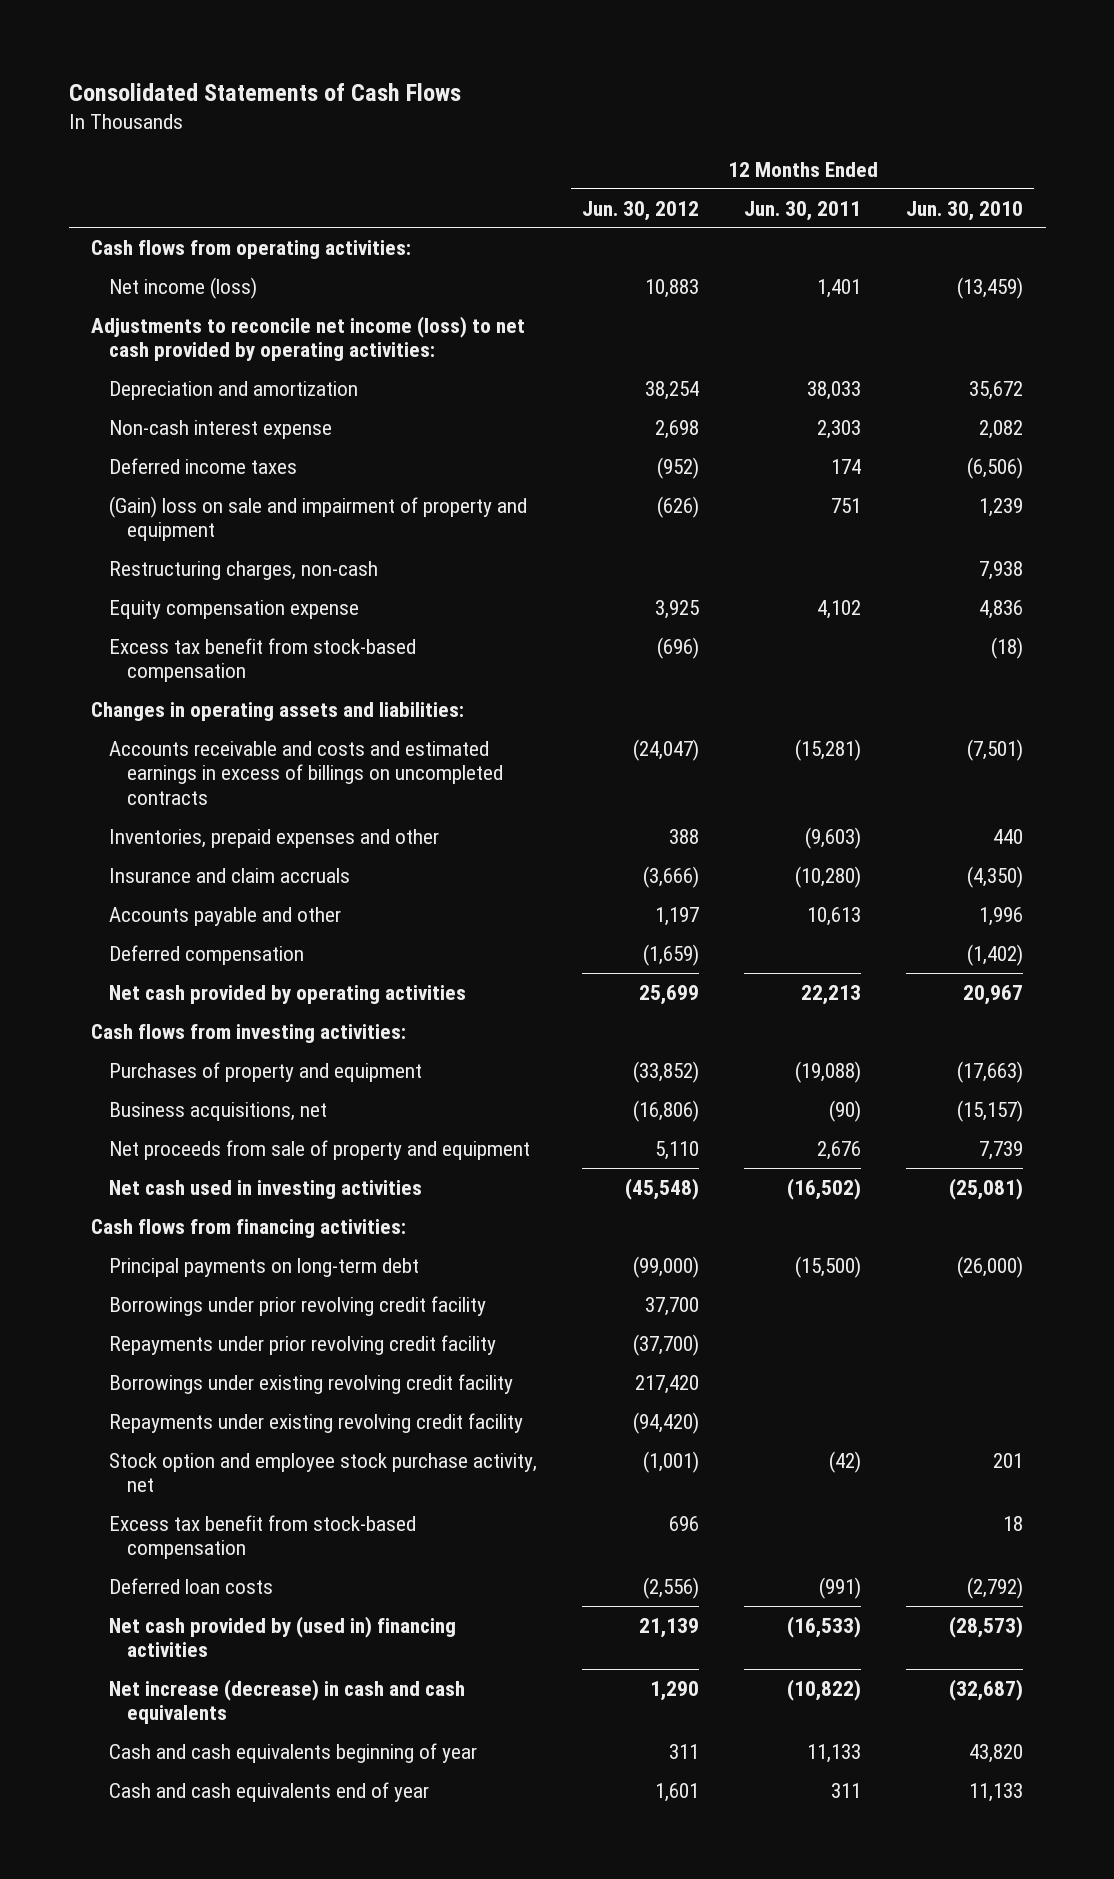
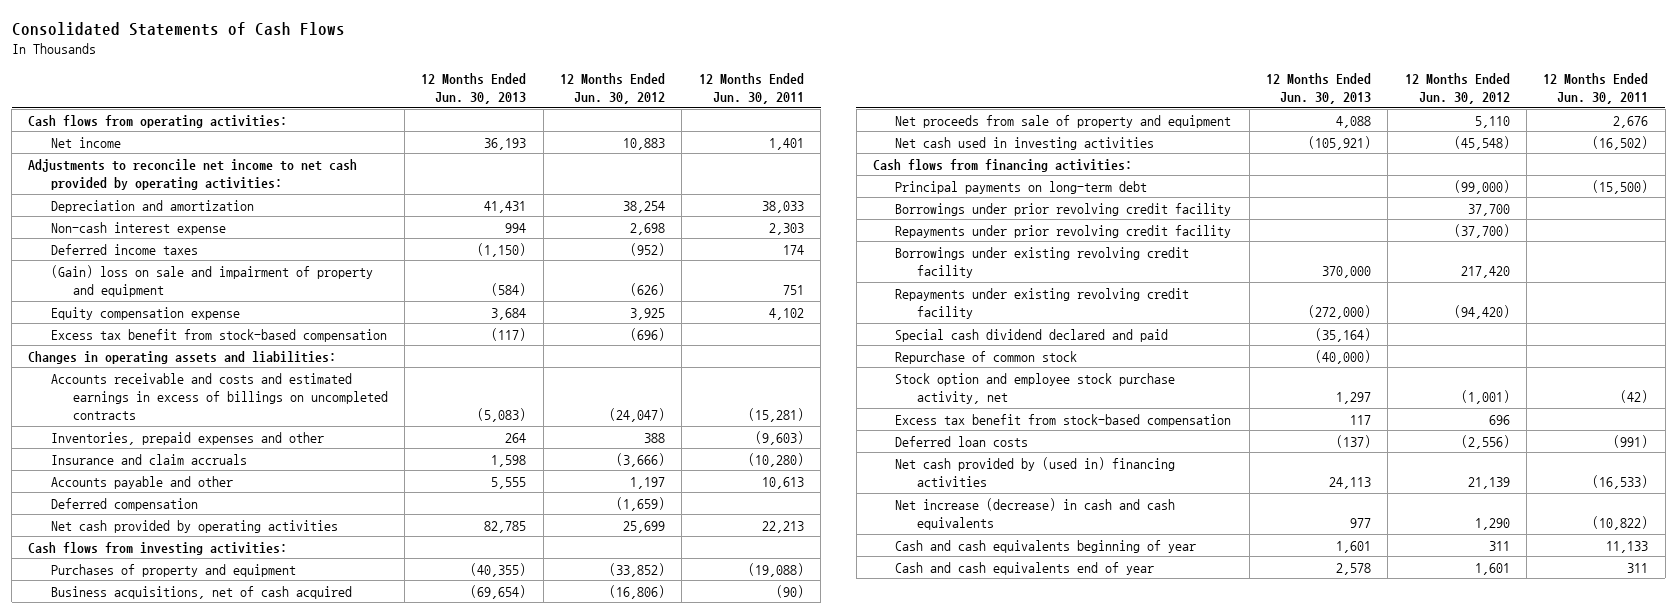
[906,200,1024,221] Jun. 30, 2010 -> none
none -> [421,72,527,105] 12 Months Ended Jun. 30, 2013
[108,276,257,299] Net income (loss) -> [50,136,121,148] Net income
[91,315,526,362] Adjustments to reconcile net income (loss) to net cash provided by operating activities: -> [28,158,358,191] Adjustments to reconcile net income to net cash provided by operating activities:
[108,560,378,580] Restructuring charges, non-cash -> none
[108,1101,327,1121] Business acquisitions, net -> [50,585,352,599] Business acquisitions, net of cash acquired
none -> [895,328,1169,342] Special cash dividend declared and paid
none -> [895,350,1078,364] Repurchase of common stock

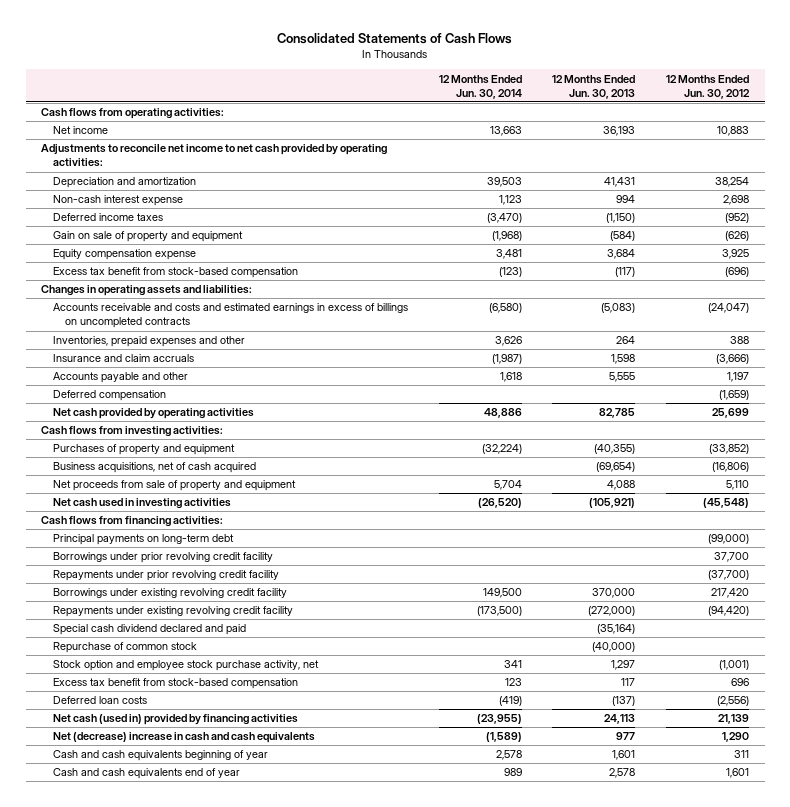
[698,72,804,105] 12 Months Ended Jun. 30, 2011 -> none
none -> [438,74,522,99] 12 Months Ended Jun. 30, 2014
[50,264,373,298] (Gain) loss on sale and impairment of property and equipment -> [52,231,243,243] Gain on sale of property and equipment
[895,456,1176,488] Net cash provided by (used in) financing activities -> [52,714,298,726] Net cash (used in) provided by financing activities
[895,497,1176,531] Net increase (decrease) in cash and cash equivalents -> [52,732,315,744] Net (decrease) increase in cash and cash equivalents

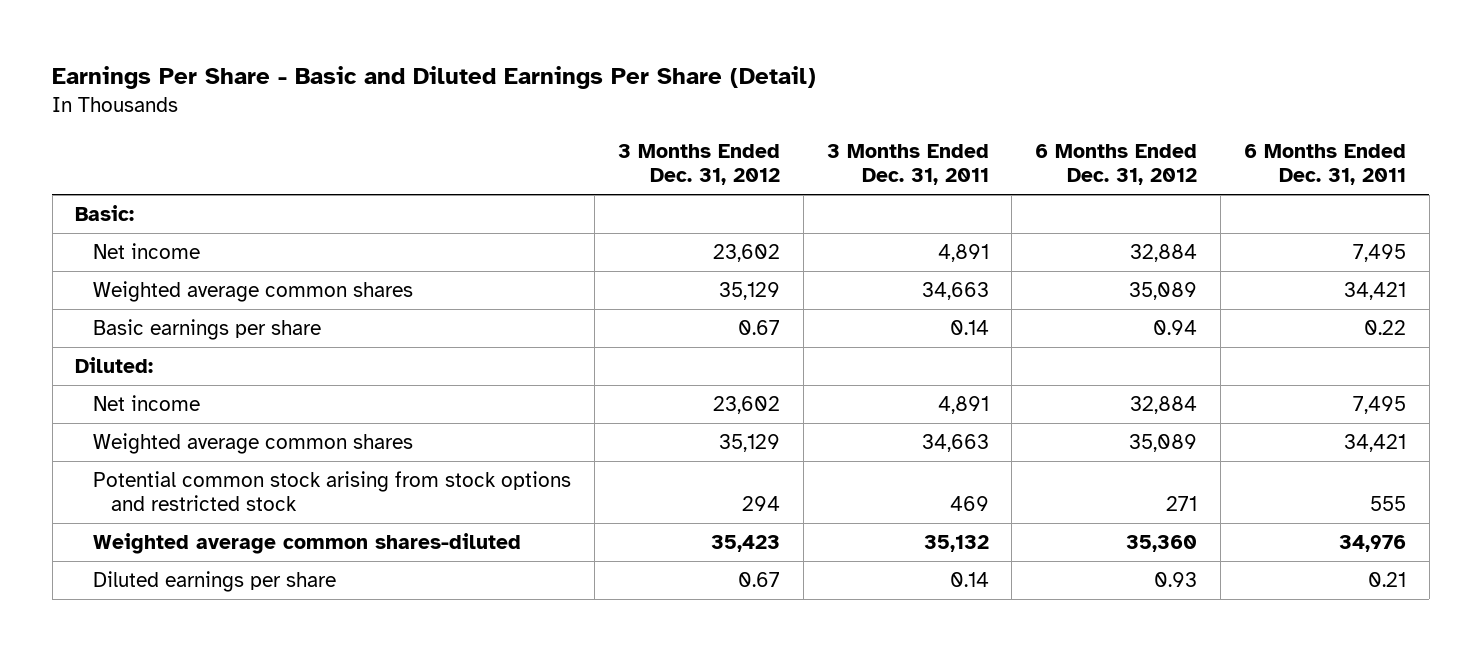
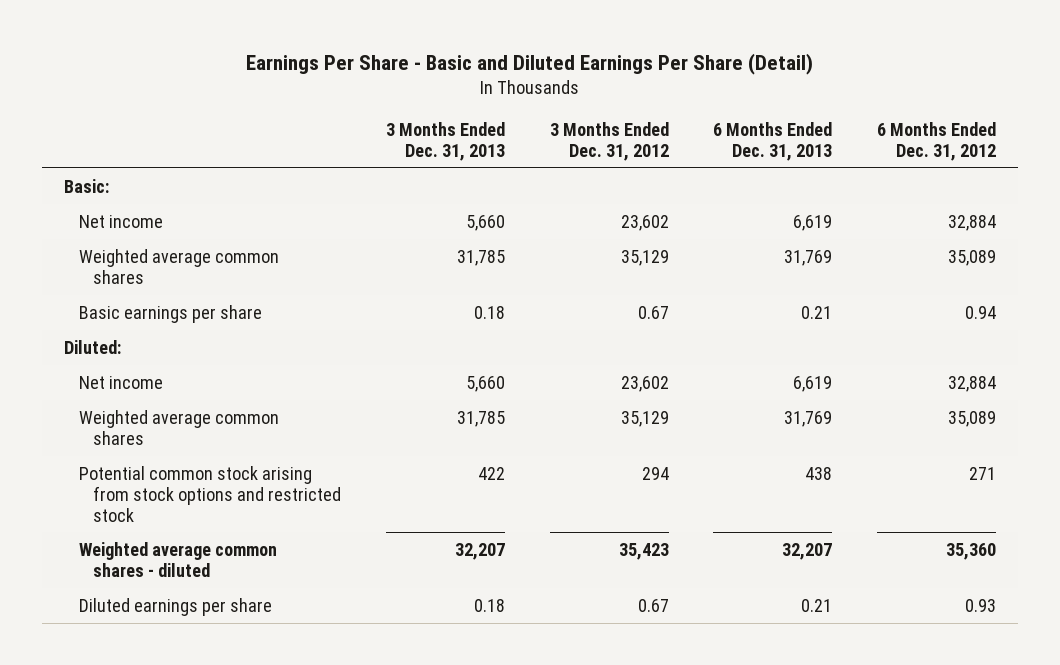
[826,144,989,186] 3 Months Ended Dec. 31, 2011 -> none
[1244,144,1407,186] 6 Months Ended Dec. 31, 2011 -> none
none -> [385,121,505,161] 3 Months Ended Dec. 31, 2013
none -> [713,121,833,161] 6 Months Ended Dec. 31, 2013
[93,533,522,555] Weighted average common shares-diluted -> [78,541,277,577] Weighted average common shares - diluted

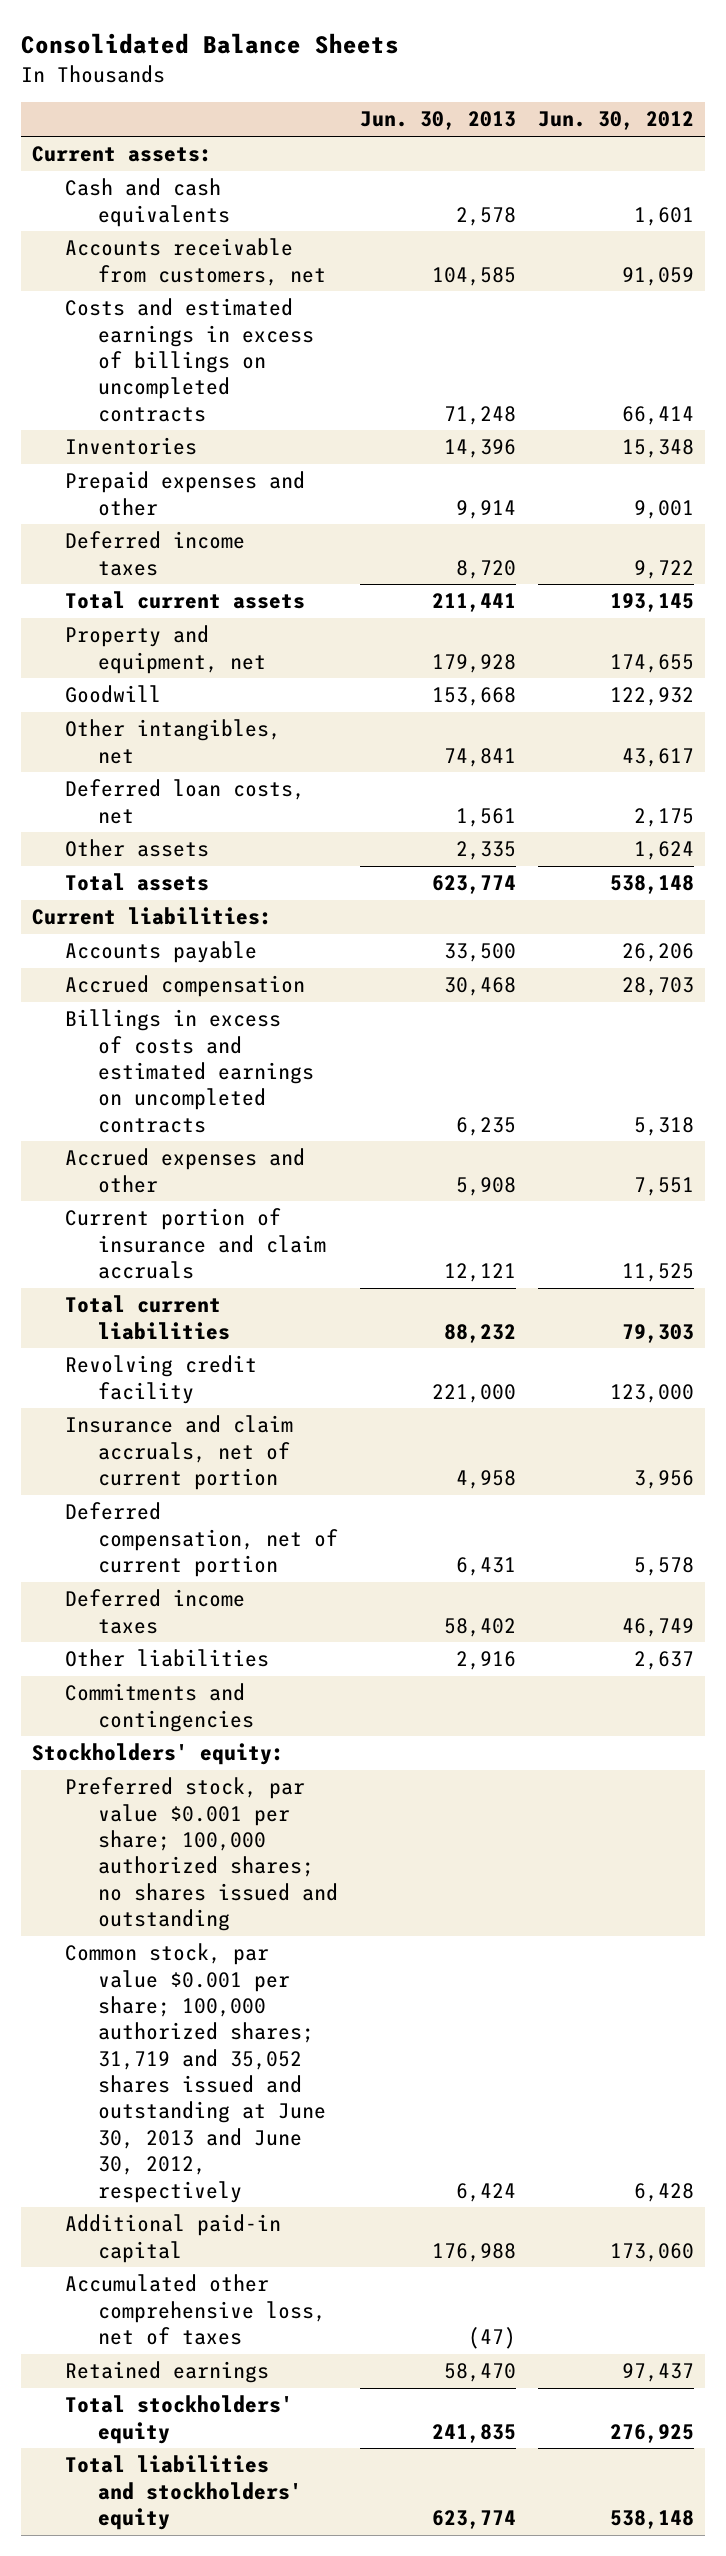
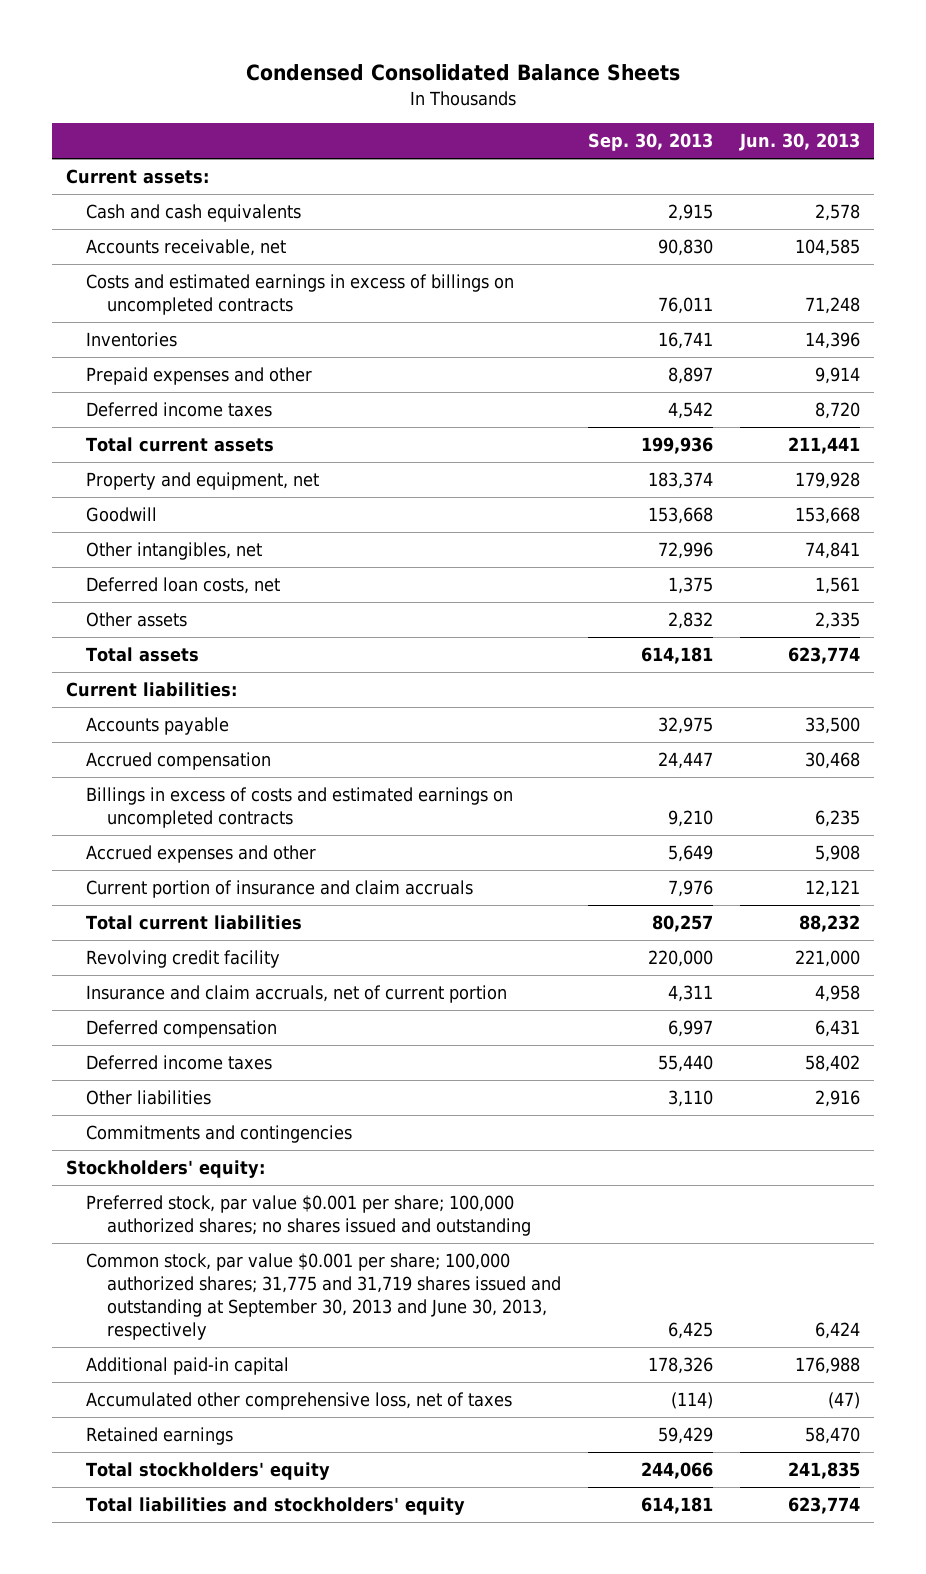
[21,33,400,55] Consolidated Balance Sheets -> [245,64,680,82] Condensed Consolidated Balance Sheets
[538,111,695,131] Jun. 30, 2012 -> none
none -> [587,133,713,152] Sep. 30, 2013
[65,238,327,286] Accounts receivable from customers, net -> [86,239,287,257] Accounts receivable, net
[65,1502,339,1577] Deferred compensation, net of current portion -> [86,1020,278,1039] Deferred compensation
[65,1943,327,2203] Common stock, par value $0.001 per share; 100,000 authorized shares; 31,719 and 35,052 shares issued and outstanding at June 30, 2013 and June 30, 2012, respectively -> [86,1253,561,1341] Common stock, par value $0.001 per share; 100,000 authorized shares; 31,775 and 31,719 shares issued and outstanding at September 30, 2013 and June 30, 2013, respectively

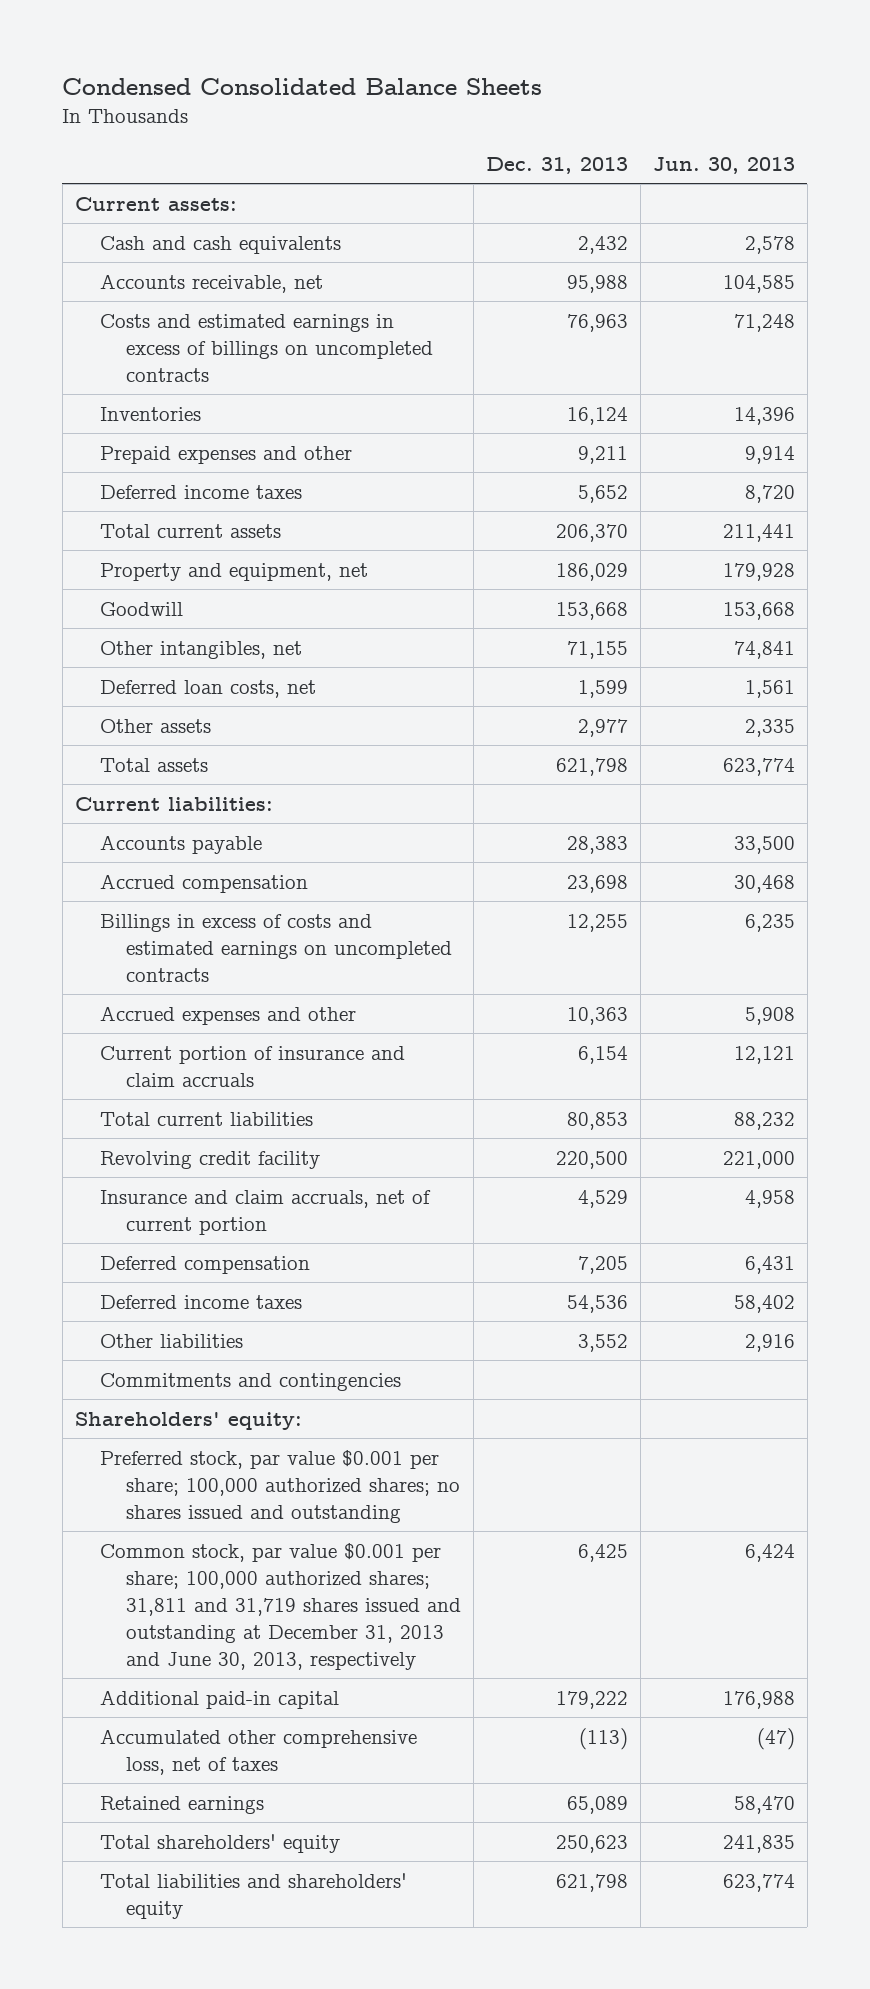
[587,133,713,152] Sep. 30, 2013 -> none
none -> [485,157,628,175] Dec. 31, 2013
[65,1160,265,1179] Stockholders' equity: -> [75,1411,303,1430] Shareholders' equity:
[86,1253,561,1341] Common stock, par value $0.001 per share; 100,000 authorized shares; 31,775 and 31,719 shares issued and outstanding at September 30, 2013 and June 30, 2013, respectively -> [100,1542,461,1671] Common stock, par value $0.001 per share; 100,000 authorized shares; 31,811 and 31,719 shares issued and outstanding at December 31, 2013 and June 30, 2013, respectively
[86,1462,331,1481] Total stockholders' equity -> [100,1833,341,1853] Total shareholders' equity
[86,1497,466,1516] Total liabilities and stockholders' equity -> [100,1872,408,1919] Total liabilities and shareholders' equity

